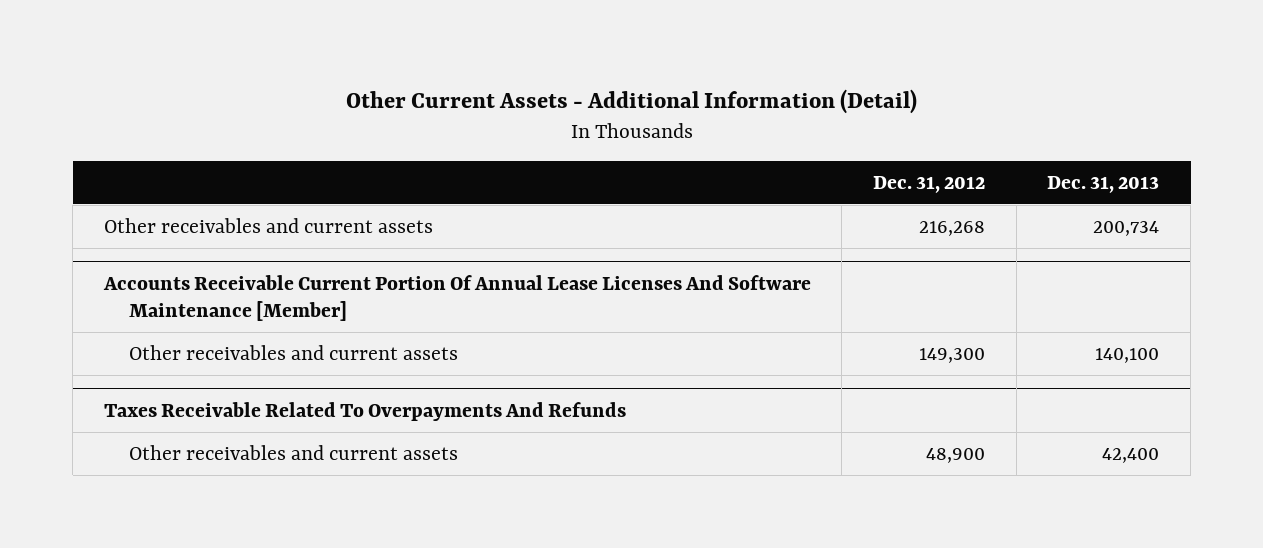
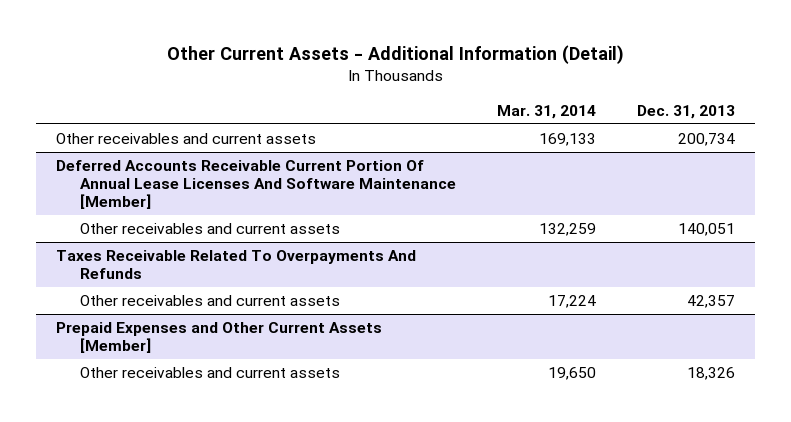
[873,175,986,193] Dec. 31, 2012 -> none
none -> [496,104,596,119] Mar. 31, 2014
[102,274,811,322] Accounts Receivable Current Portion Of Annual Lease Licenses And Software Maintenance [Member] -> [56,160,456,209] Deferred Accounts Receivable Current Portion Of Annual Lease Licenses And Software Maintenance [Member]
[1095,347,1160,363] 140,100 -> [677,223,735,237] 140,051
[1102,447,1160,463] 42,400 -> [686,295,735,309] 42,357
none -> [56,322,383,354] Prepaid Expenses and Other Current Assets [Member]
none -> [79,367,340,379] Other receivables and current assets

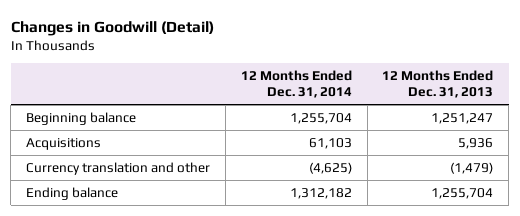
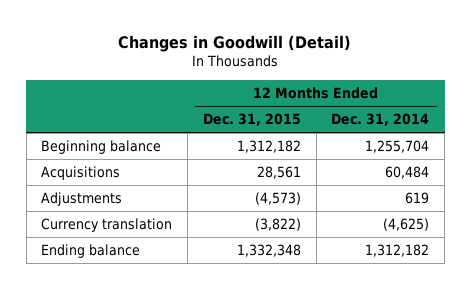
[382,69,494,99] 12 Months Ended Dec. 31, 2013 -> none
none -> [202,113,301,127] Dec. 31, 2015
[308,137,352,149] 61,103 -> [385,166,430,180] 60,484
none -> [41,192,123,207] Adjustments
[26,161,211,175] Currency translation and other -> [41,218,173,233] Currency translation

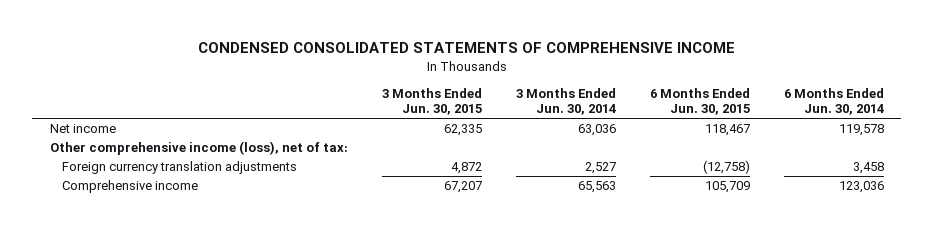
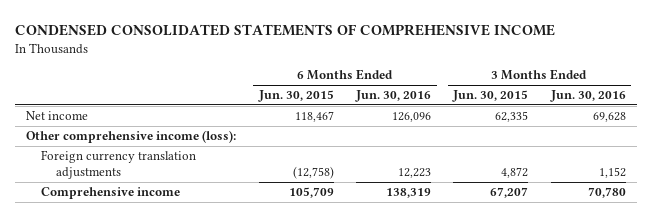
[515,88,616,116] 3 Months Ended Jun. 30, 2014 -> none
[783,88,884,116] 6 Months Ended Jun. 30, 2014 -> none
none -> [354,90,431,103] Jun. 30, 2016
none -> [549,90,626,103] Jun. 30, 2016
[49,141,348,156] Other comprehensive income (loss), net of tax: -> [26,129,237,143] Other comprehensive income (loss):

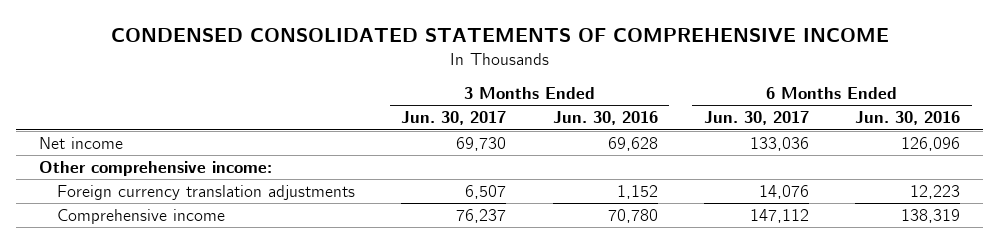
[257,90,334,103] Jun. 30, 2015 -> none
[452,90,529,103] Jun. 30, 2015 -> none
none -> [401,111,507,126] Jun. 30, 2017
none -> [703,111,809,126] Jun. 30, 2017
[26,129,237,143] Other comprehensive income (loss): -> [39,160,273,176] Other comprehensive income:

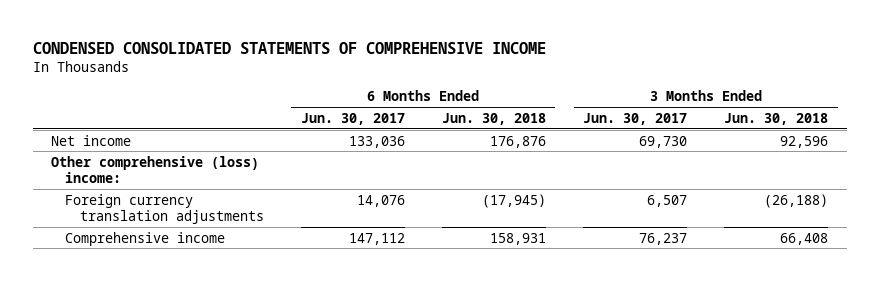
[552,111,658,126] Jun. 30, 2016 -> none
[855,111,961,126] Jun. 30, 2016 -> none
none -> [441,112,546,125] Jun. 30, 2018
none -> [724,112,829,125] Jun. 30, 2018
[39,160,273,176] Other comprehensive income: -> [51,155,260,184] Other comprehensive (loss) income:

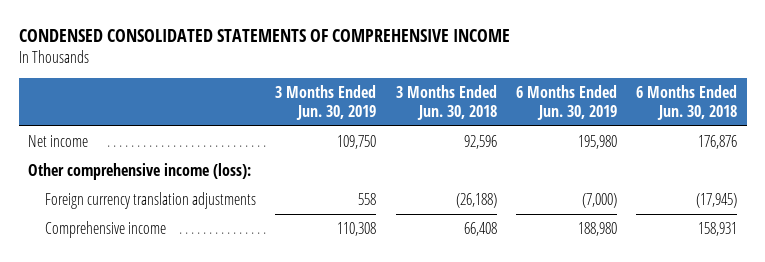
[300,112,405,125] Jun. 30, 2017 -> none
[583,112,688,125] Jun. 30, 2017 -> none
none -> [275,84,377,120] 3 Months Ended Jun. 30, 2019
none -> [515,84,617,120] 6 Months Ended Jun. 30, 2019
[51,155,260,184] Other comprehensive (loss) income: -> [28,162,252,180] Other comprehensive income (loss):

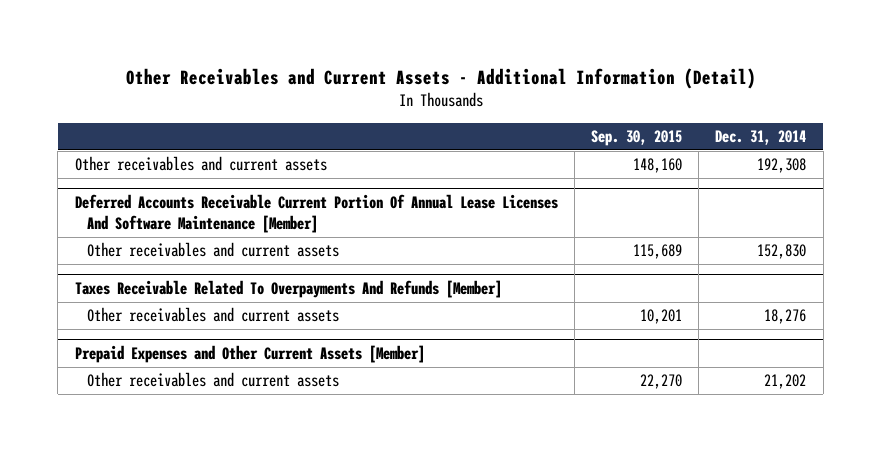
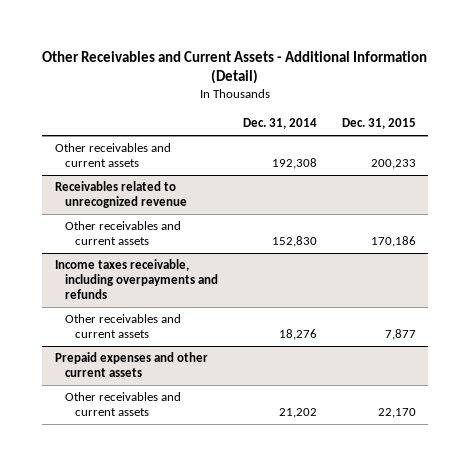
[591,130,683,147] Sep. 30, 2015 -> none
none -> [341,118,416,130] Dec. 31, 2015
[74,193,558,234] Deferred Accounts Receivable Current Portion Of Annual Lease Licenses And Software Maintenance [Member] -> [54,181,187,209] Receivables related to unrecognized revenue
[74,279,502,298] Taxes Receivable Related To Overpayments And Refunds [Member] -> [54,259,218,300] Income taxes receivable, including overpayments and refunds
[74,344,425,363] Prepaid Expenses and Other Current Assets [Member] -> [54,352,208,378] Prepaid expenses and other current assets

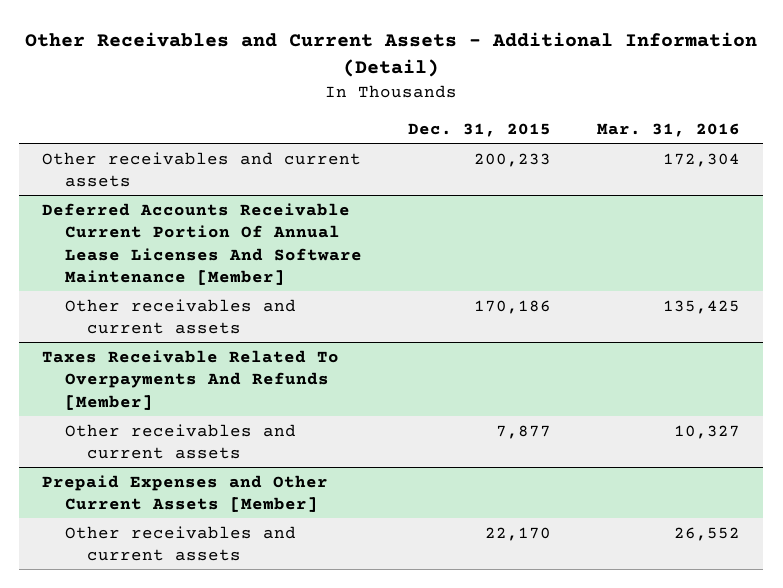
[242,118,317,130] Dec. 31, 2014 -> none
none -> [597,122,741,137] Mar. 31, 2016
[54,181,187,209] Receivables related to unrecognized revenue -> [42,202,362,286] Deferred Accounts Receivable Current Portion Of Annual Lease Licenses And Software Maintenance [Member]
[54,259,218,300] Income taxes receivable, including overpayments and refunds -> [42,349,340,410] Taxes Receivable Related To Overpayments And Refunds [Member]
[54,352,208,378] Prepaid expenses and other current assets -> [42,474,329,513] Prepaid Expenses and Other Current Assets [Member]

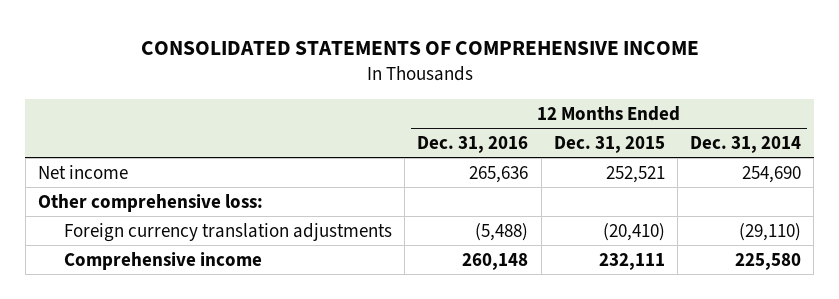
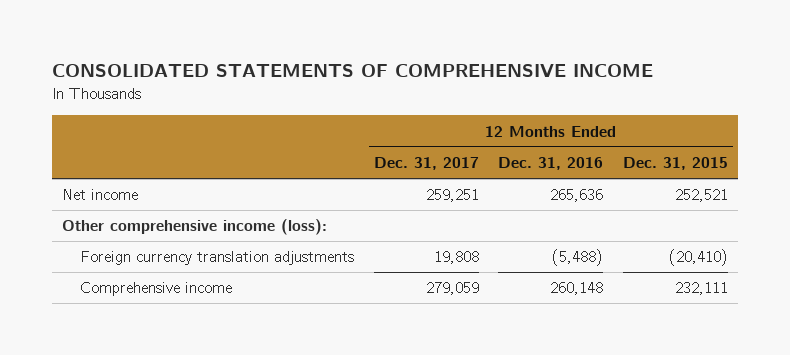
[690,135,802,153] Dec. 31, 2014 -> none
none -> [373,157,479,171] Dec. 31, 2017
[38,193,264,212] Other comprehensive loss: -> [62,219,328,236] Other comprehensive income (loss):

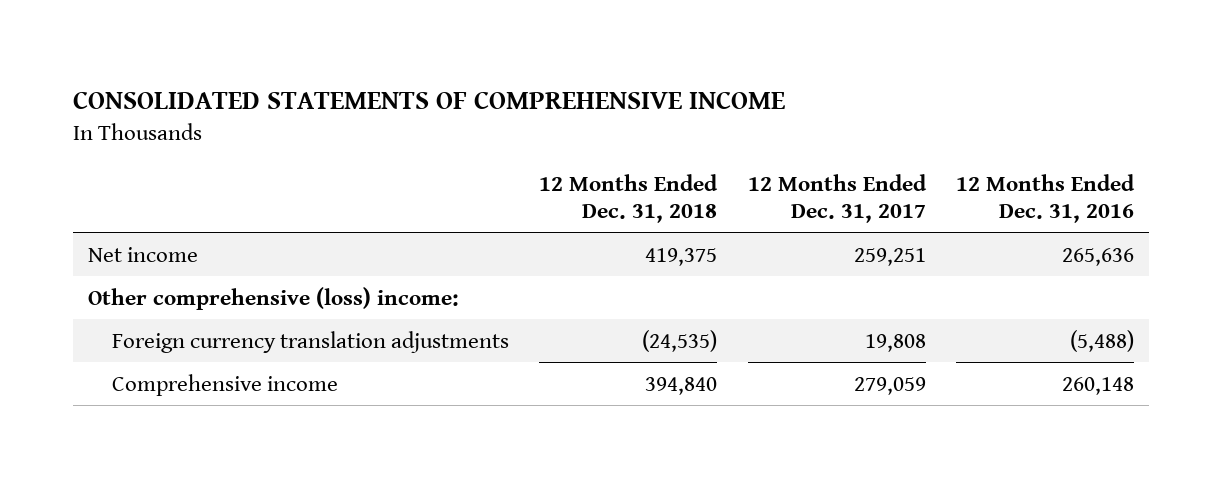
[623,157,729,171] Dec. 31, 2015 -> none
none -> [539,174,719,224] 12 Months Ended Dec. 31, 2018
[62,219,328,236] Other comprehensive income (loss): -> [87,286,459,310] Other comprehensive (loss) income:

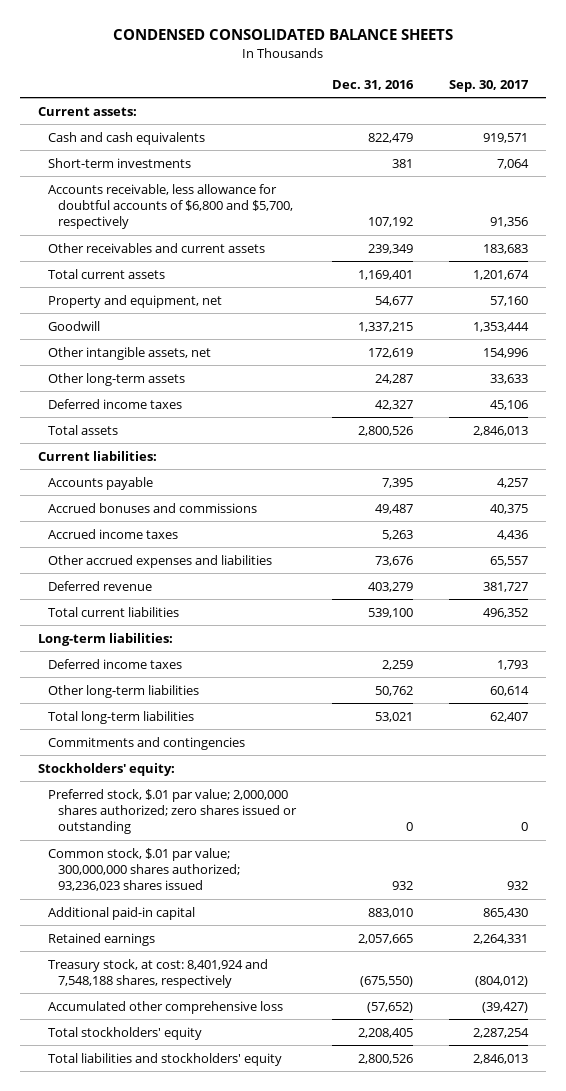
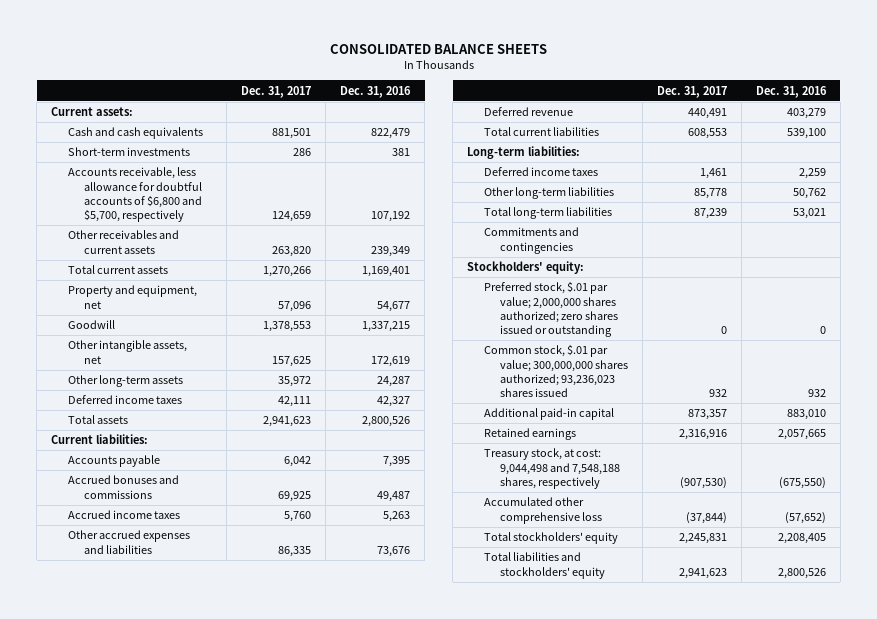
[112,29,453,41] CONDENSED CONSOLIDATED BALANCE SHEETS -> [329,44,547,55] CONSOLIDATED BALANCE SHEETS
[448,79,529,92] Sep. 30, 2017 -> none
none -> [241,85,312,98] Dec. 31, 2017
[47,958,268,989] Treasury stock, at cost: 8,401,924 and 7,548,188 shares, respectively -> [483,448,621,489] Treasury stock, at cost: 9,044,498 and 7,548,188 shares, respectively

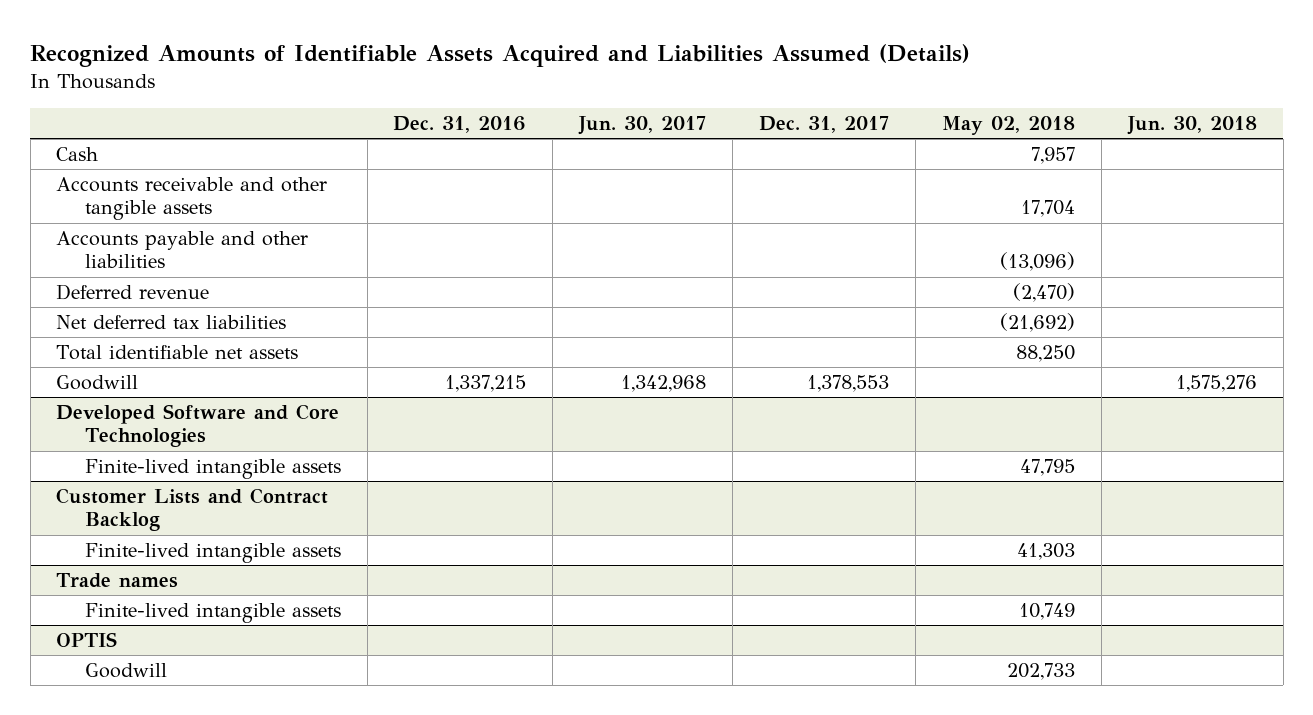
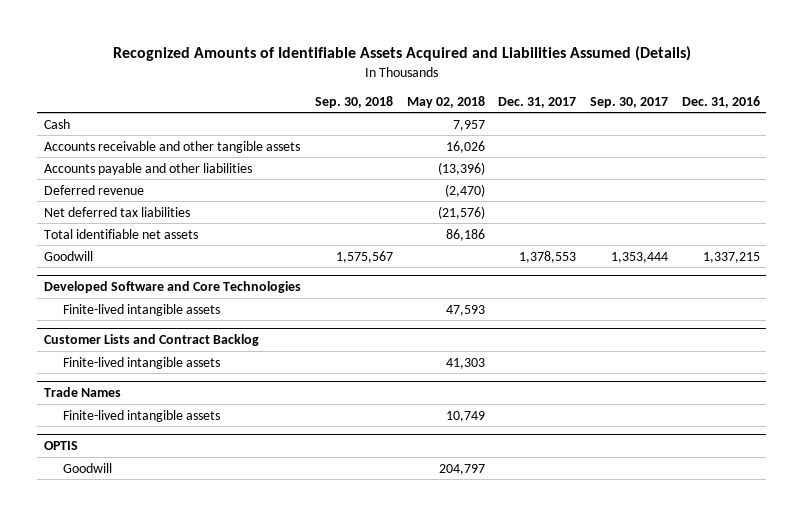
[578,115,707,135] Jun. 30, 2017 -> none
[1126,115,1257,135] Jun. 30, 2018 -> none
none -> [314,95,393,108] Sep. 30, 2018
none -> [589,96,668,108] Sep. 30, 2017
[1020,200,1075,218] 17,704 -> [445,140,485,153] 16,026
[999,252,1075,272] (13,096) -> [437,161,485,175] (13,396)
[999,313,1075,333] (21,692) -> [437,205,485,219] (21,576)
[1015,345,1075,363] 88,250 -> [445,228,485,241] 86,186
[1019,459,1075,477] 47,795 -> [445,304,485,316] 47,593
[56,573,179,589] Trade names -> [44,387,122,398] Trade Names
[1006,663,1075,681] 202,733 -> [438,463,485,475] 204,797

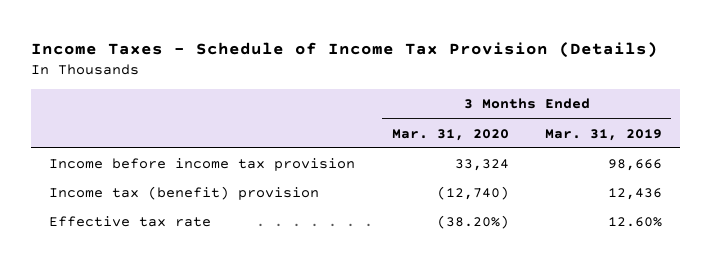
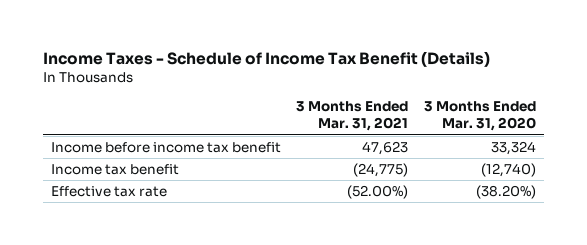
[30,42,658,59] Income Taxes - Schedule of Income Tax Provision (Details) -> [43,50,491,67] Income Taxes - Schedule of Income Tax Benefit (Details)
[545,128,663,141] Mar. 31, 2019 -> none
none -> [296,101,409,132] 3 Months Ended Mar. 31, 2021
[49,157,356,171] Income before income tax provision -> [50,142,281,154] Income before income tax benefit
[49,185,320,200] Income tax (benefit) provision -> [50,164,179,176] Income tax benefit

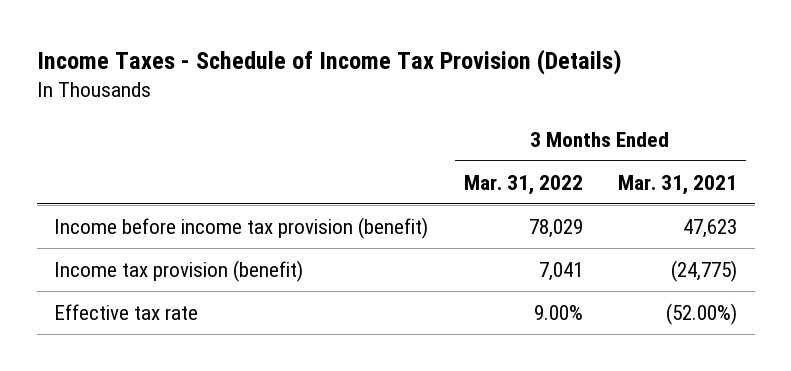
[43,50,491,67] Income Taxes - Schedule of Income Tax Benefit (Details) -> [36,49,622,76] Income Taxes - Schedule of Income Tax Provision (Details)
[423,101,536,132] 3 Months Ended Mar. 31, 2020 -> none
none -> [463,174,583,195] Mar. 31, 2022
[50,142,281,154] Income before income tax benefit -> [54,216,429,239] Income before income tax provision (benefit)
[50,164,179,176] Income tax benefit -> [54,259,304,282] Income tax provision (benefit)

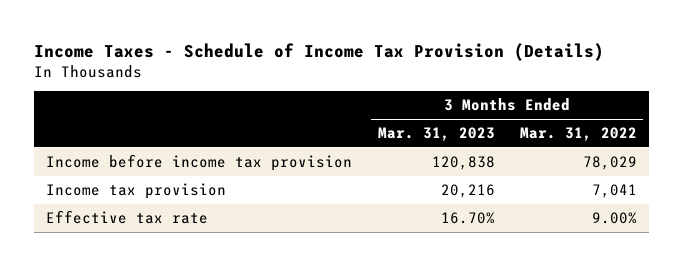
[617,174,737,195] Mar. 31, 2021 -> none
none -> [377,127,495,142] Mar. 31, 2023
[54,216,429,239] Income before income tax provision (benefit) -> [46,154,353,172] Income before income tax provision
[54,259,304,282] Income tax provision (benefit) -> [46,183,227,200] Income tax provision

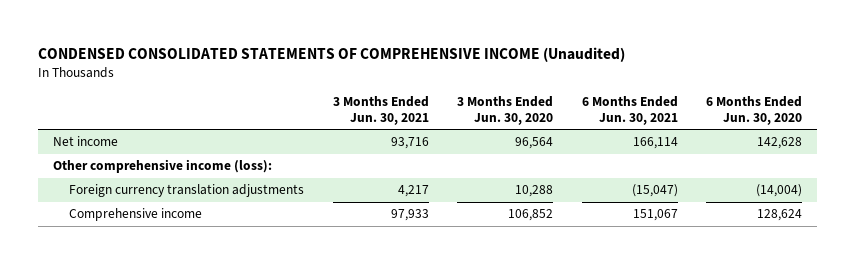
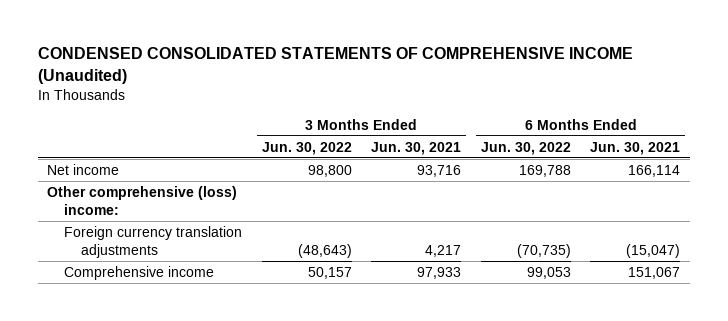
[457,96,554,125] 3 Months Ended Jun. 30, 2020 -> none
[706,96,803,125] 6 Months Ended Jun. 30, 2020 -> none
none -> [261,141,352,155] Jun. 30, 2022
none -> [480,141,571,155] Jun. 30, 2022
[52,159,272,174] Other comprehensive income (loss): -> [47,185,238,215] Other comprehensive (loss) income:

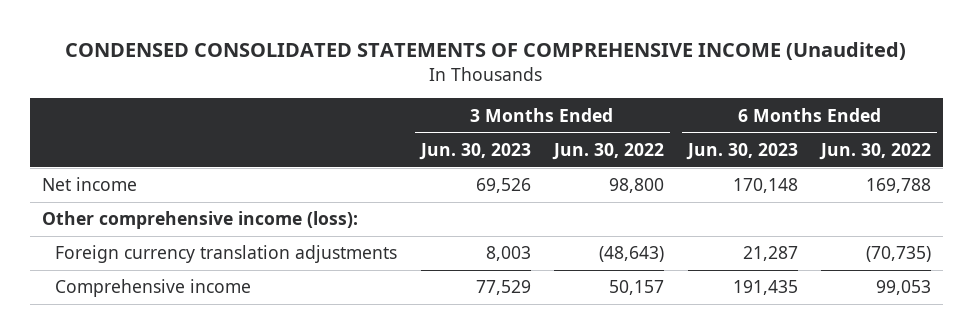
[371,141,462,155] Jun. 30, 2021 -> none
[590,141,681,155] Jun. 30, 2021 -> none
none -> [418,142,531,160] Jun. 30, 2023
none -> [685,142,798,160] Jun. 30, 2023
[47,185,238,215] Other comprehensive (loss) income: -> [41,211,358,230] Other comprehensive income (loss):

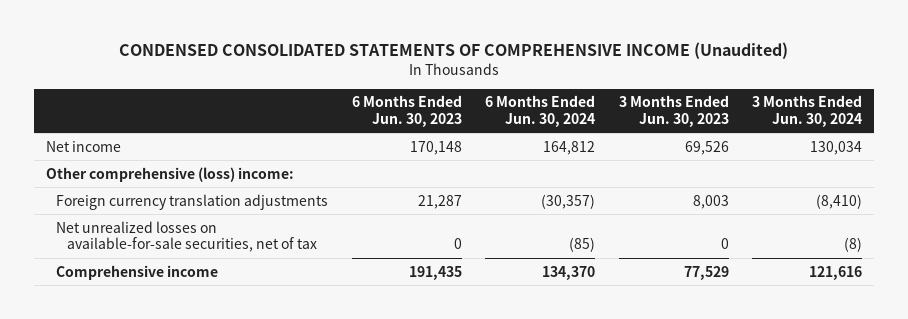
[552,142,665,160] Jun. 30, 2022 -> none
[819,142,932,160] Jun. 30, 2022 -> none
none -> [485,95,596,127] 6 Months Ended Jun. 30, 2024
none -> [752,95,863,127] 3 Months Ended Jun. 30, 2024
[41,211,358,230] Other comprehensive income (loss): -> [46,166,295,182] Other comprehensive (loss) income:
none -> [56,220,317,252] Net unrealized losses on available-for-sale securities, net of tax

